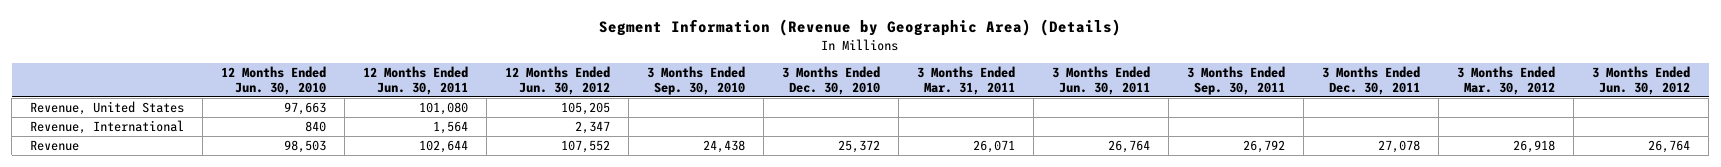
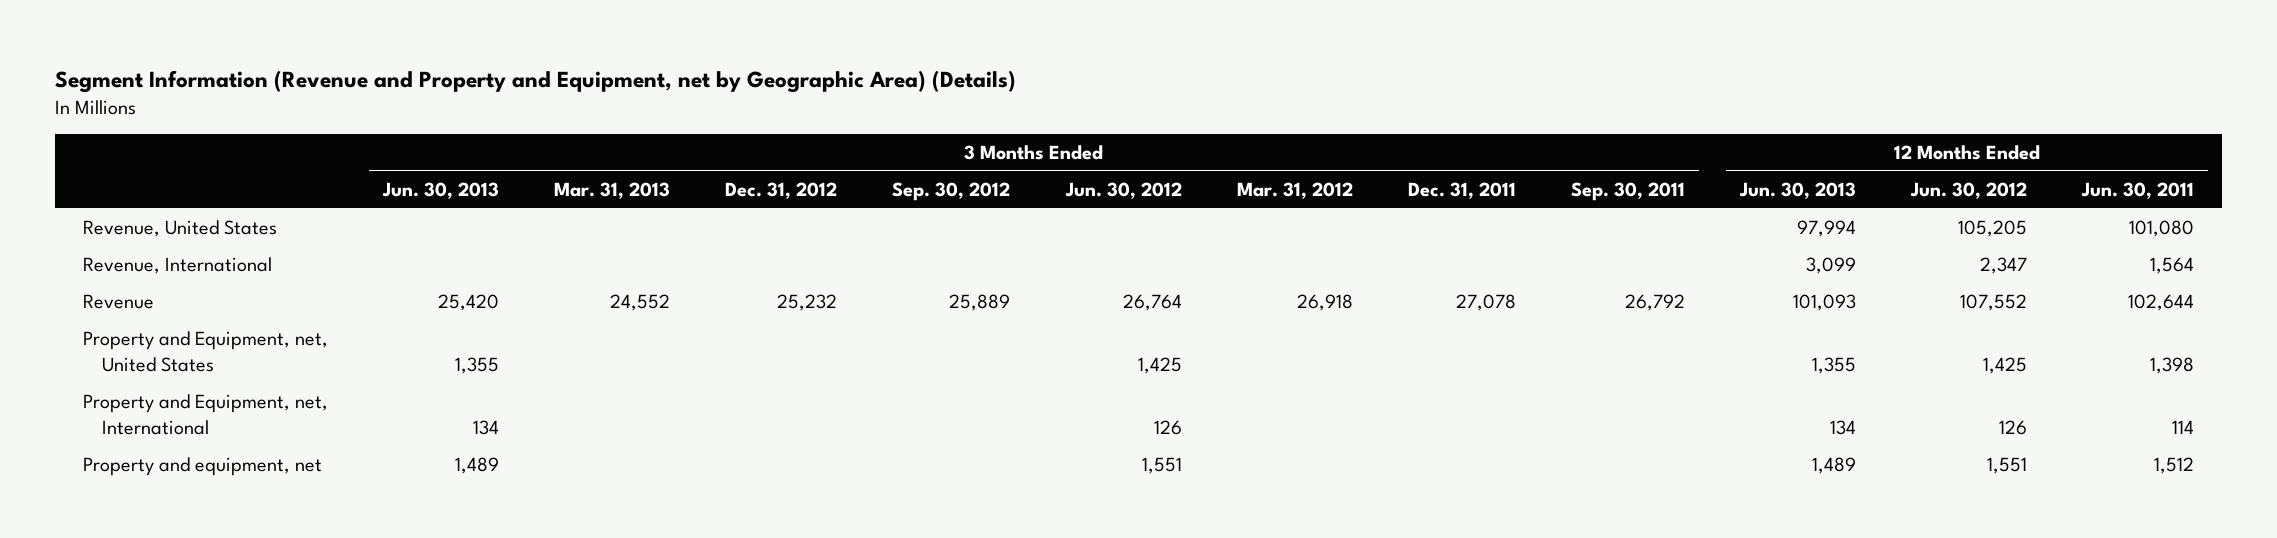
[599,19,1122,37] Segment Information (Revenue by Geographic Area) (Details) -> [55,69,1017,93] Segment Information (Revenue and Property and Equipment, net by Geographic Area) (Details)
[221,66,327,96] 12 Months Ended Jun. 30, 2010 -> none
[647,66,746,96] 3 Months Ended Sep. 30, 2010 -> none
[782,66,881,96] 3 Months Ended Dec. 30, 2010 -> none
[917,66,1016,96] 3 Months Ended Mar. 31, 2011 -> none
[1052,66,1151,96] 3 Months Ended Jun. 30, 2011 -> none
[1322,66,1421,96] 3 Months Ended Dec. 30, 2011 -> none
[1457,66,1556,96] 3 Months Ended Mar. 30, 2012 -> none
none -> [381,182,499,200] Jun. 30, 2013
none -> [554,182,671,200] Mar. 31, 2013
none -> [725,182,838,200] Dec. 31, 2012
none -> [892,182,1011,202] Sep. 30, 2012
none -> [1236,182,1353,200] Mar. 31, 2012
none -> [1407,182,1516,200] Dec. 31, 2011
none -> [1739,182,1857,200] Jun. 30, 2013
none -> [82,331,328,372] Property and Equipment, net, United States
none -> [82,394,328,435] Property and Equipment, net, International
none -> [82,457,322,477] Property and equipment, net

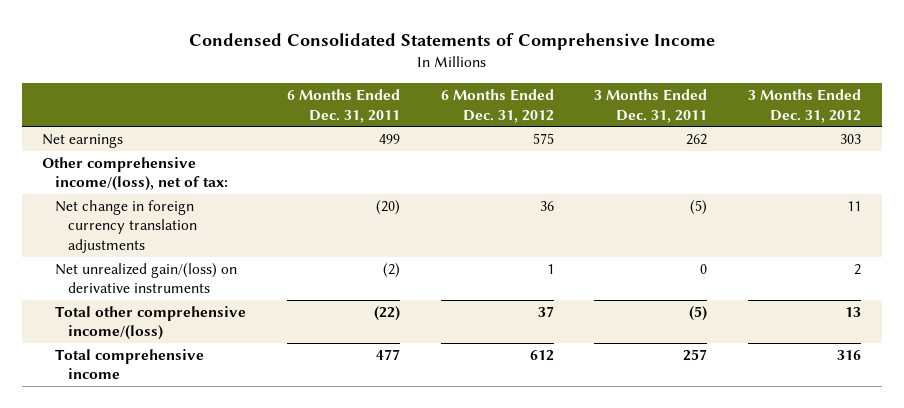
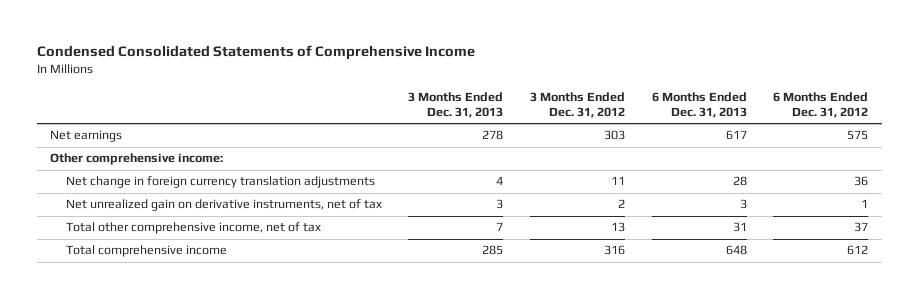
[286,89,400,123] 6 Months Ended Dec. 31, 2011 -> none
[594,89,708,123] 3 Months Ended Dec. 31, 2011 -> none
none -> [408,91,504,119] 3 Months Ended Dec. 31, 2013
none -> [651,91,747,119] 6 Months Ended Dec. 31, 2013
[42,156,229,192] Other comprehensive income/(loss), net of tax: -> [50,153,224,166] Other comprehensive income:
[55,262,238,294] Net unrealized gain/(loss) on derivative instruments -> [65,199,382,212] Net unrealized gain on derivative instruments, net of tax
[55,305,247,341] Total other comprehensive income/(loss) -> [65,222,321,235] Total other comprehensive income, net of tax

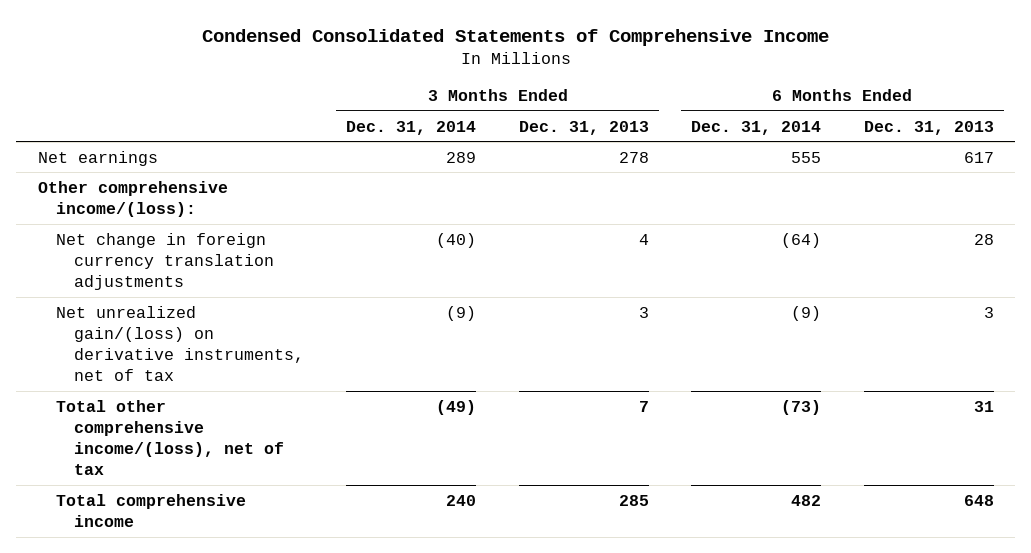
[530,91,626,119] 3 Months Ended Dec. 31, 2012 -> none
[773,91,869,119] 6 Months Ended Dec. 31, 2012 -> none
none -> [346,120,477,135] Dec. 31, 2014
none -> [691,120,822,135] Dec. 31, 2014
[50,153,224,166] Other comprehensive income: -> [37,180,228,217] Other comprehensive income/(loss):
[65,199,382,212] Net unrealized gain on derivative instruments, net of tax -> [55,305,305,382] Net unrealized gain/(loss) on derivative instruments, net of tax
[65,222,321,235] Total other comprehensive income, net of tax -> [55,399,285,476] Total other comprehensive income/(loss), net of tax

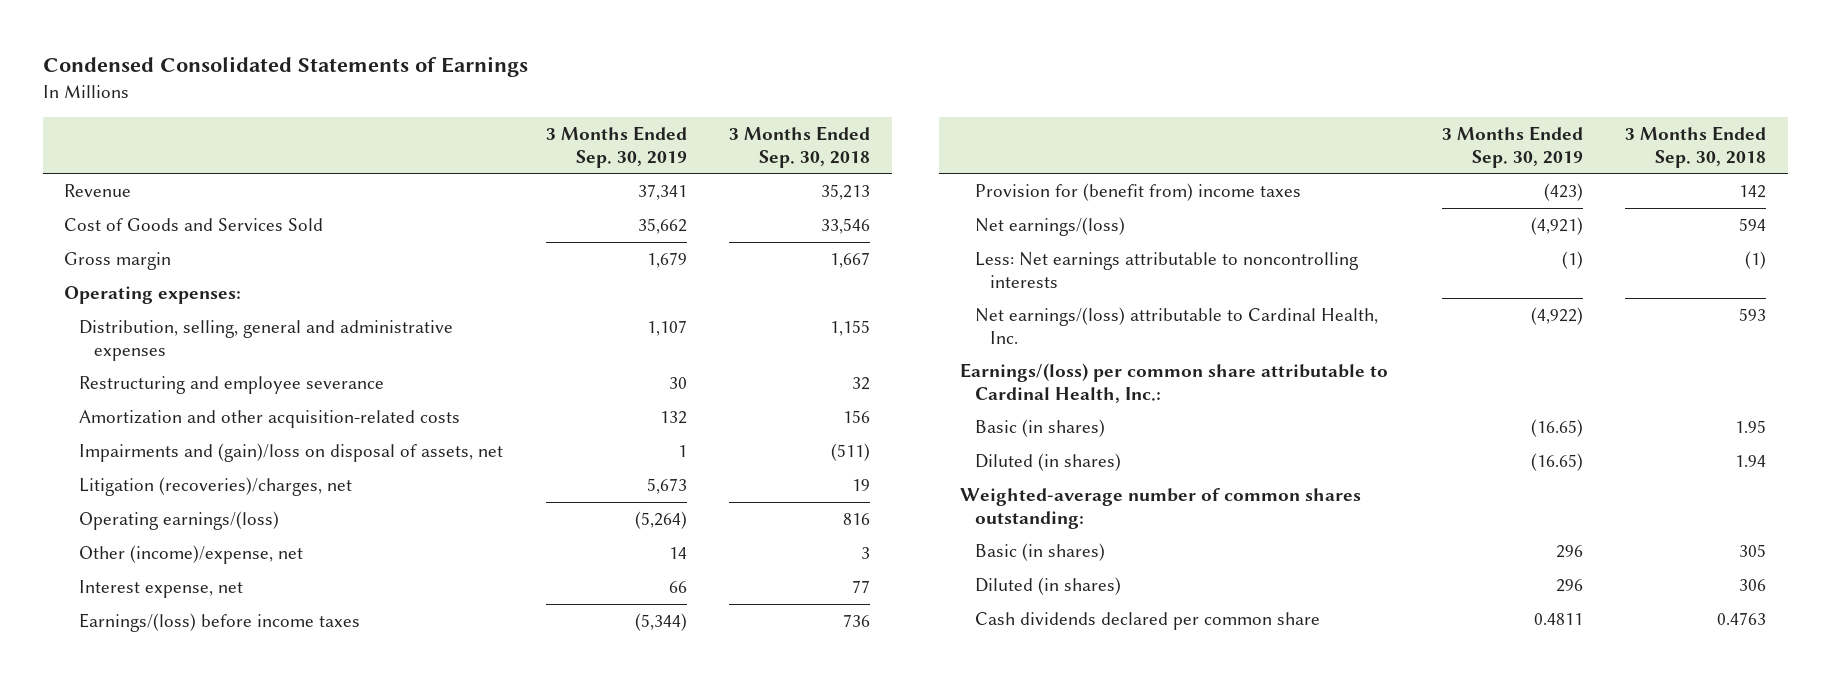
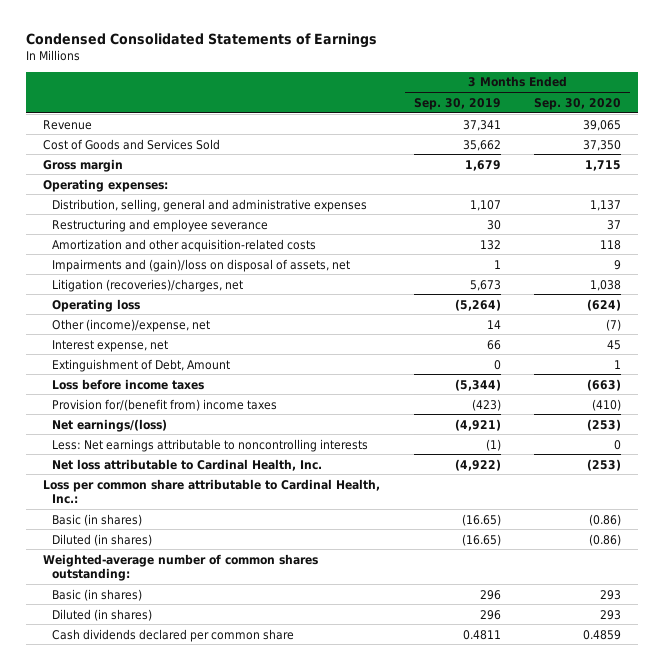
[729,125,871,168] 3 Months Ended Sep. 30, 2018 -> none
none -> [534,97,622,110] Sep. 30, 2020
[79,510,280,530] Operating earnings/(loss) -> [51,298,140,312] Operating loss
none -> [51,358,230,372] Extinguishment of Debt, Amount
[79,612,361,632] Earnings/(loss) before income taxes -> [51,378,204,390] Loss before income taxes
[975,182,1302,201] Provision for (benefit from) income taxes -> [51,398,277,411] Provision for/(benefit from) income taxes
[975,306,1379,344] Net earnings/(loss) attributable to Cardinal Health, Inc. -> [51,458,322,471] Net loss attributable to Cardinal Health, Inc.
[960,362,1389,403] Earnings/(loss) per common share attributable to Cardinal Health, Inc.: -> [42,478,380,505] Loss per common share attributable to Cardinal Health, Inc.:

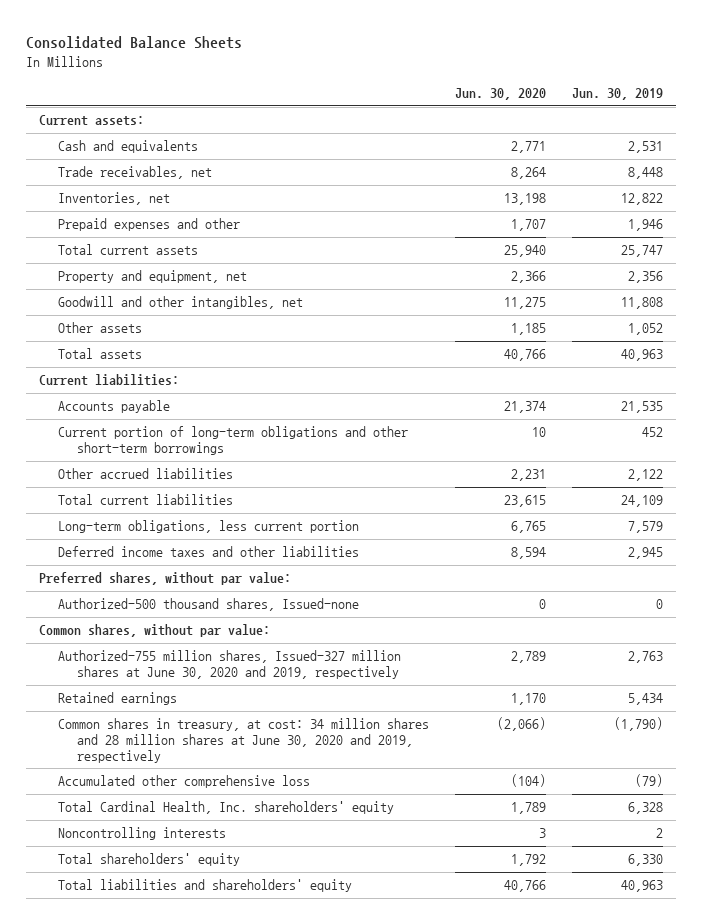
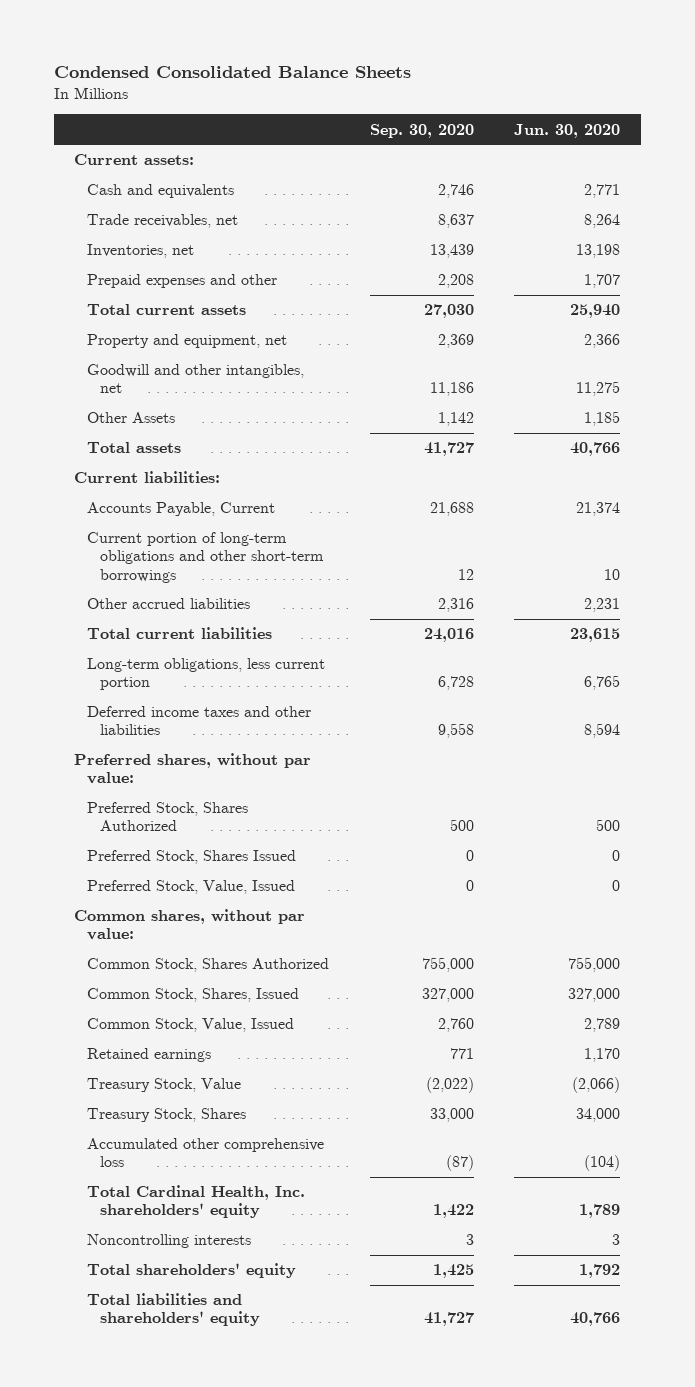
[26,36,243,50] Consolidated Balance Sheets -> [53,66,411,79] Condensed Consolidated Balance Sheets
[571,87,663,100] Jun. 30, 2019 -> none
none -> [369,123,474,138] Sep. 30, 2020
[57,322,142,334] Other assets -> [87,412,176,424] Other Assets
[57,400,170,414] Accounts payable -> [87,502,276,517] Accounts Payable, Current
none -> [87,802,249,832] Preferred Stock, Shares Authorized
none -> [87,850,297,865] Preferred Stock, Shares Issued
[57,598,359,612] Authorized-500 thousand shares, Issued-none -> [87,880,296,895] Preferred Stock, Value, Issued
none -> [87,958,330,973] Common Stock, Shares Authorized
none -> [87,988,300,1003] Common Stock, Shares, Issued
[57,650,401,680] Authorized-755 million shares, Issued-327 million shares at June 30, 2020 and 2019, respectively -> [87,1018,295,1033] Common Stock, Value, Issued
[57,718,429,763] Common shares in treasury, at cost: 34 million shares and 28 million shares at June 30, 2020 and 2019, respectively -> [87,1078,242,1093] Treasury Stock, Value
none -> [87,1108,247,1123] Treasury Stock, Shares

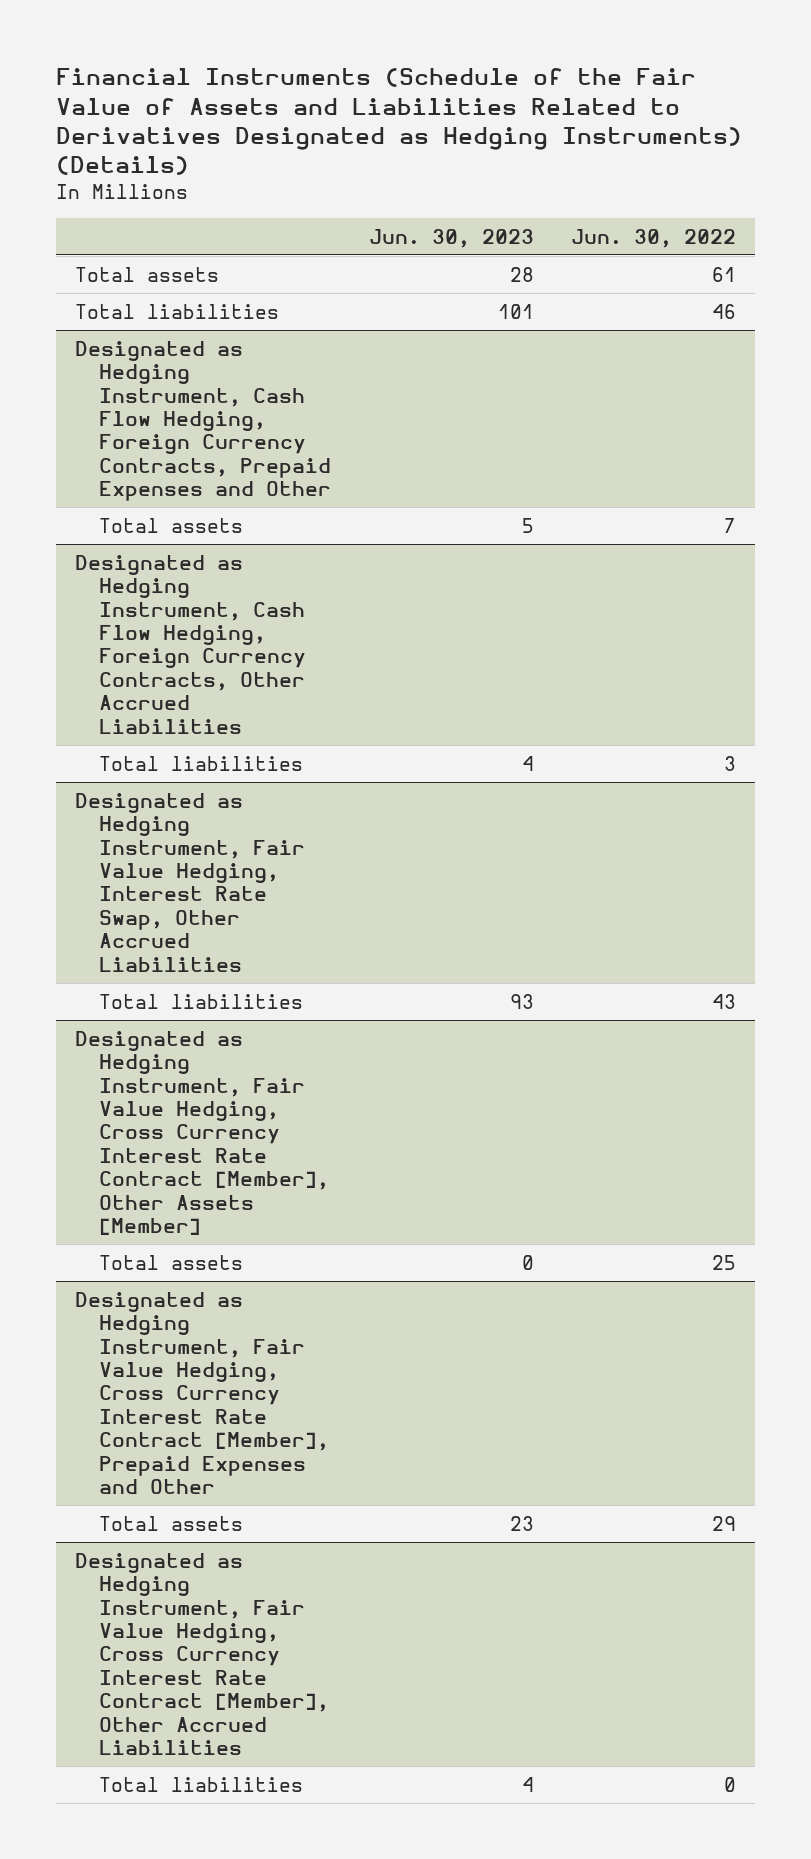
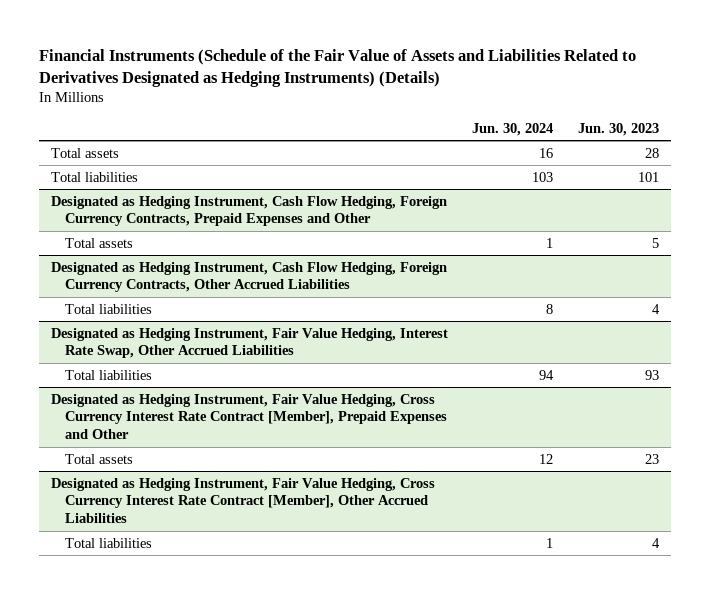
[571,228,737,248] Jun. 30, 2022 -> none
none -> [472,123,554,137] Jun. 30, 2024
[74,1030,330,1236] Designated as Hedging Instrument, Fair Value Hedging, Cross Currency Interest Rate Contract [Member], Other Assets [Member] -> none
[99,1254,244,1270] Total assets -> none

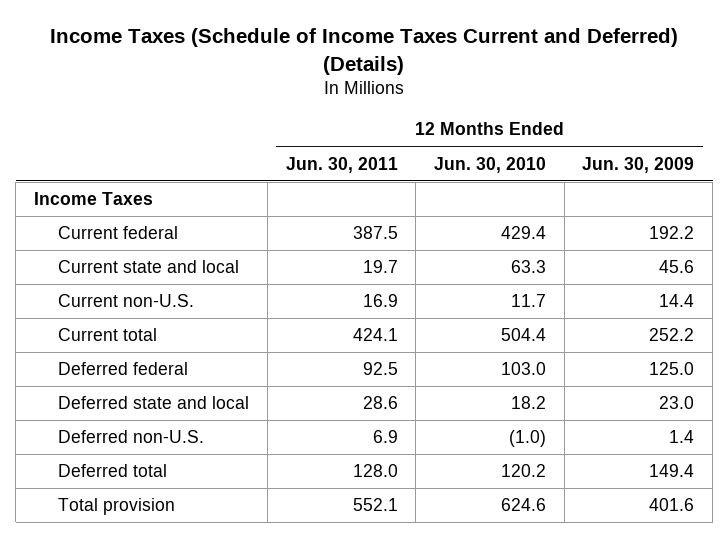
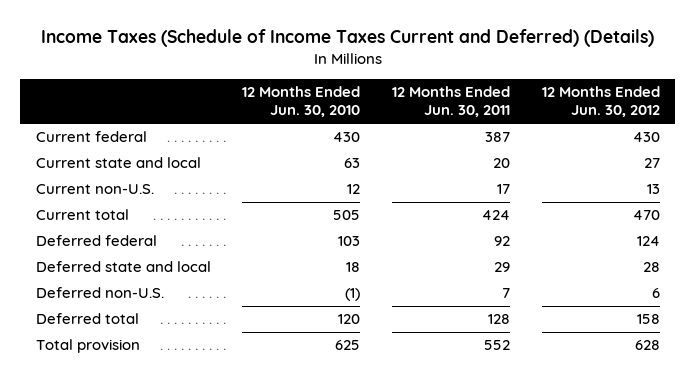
[582,156,695,173] Jun. 30, 2009 -> none
none -> [541,86,660,118] 12 Months Ended Jun. 30, 2012
[33,192,153,206] Income Taxes -> none
[352,226,398,240] 387.5 -> [484,132,510,143] 387
[500,226,546,240] 429.4 -> [333,132,361,143] 430
[362,260,398,274] 19.7 -> [492,158,510,169] 20
[510,260,546,274] 63.3 -> [344,158,361,169] 63
[362,294,398,308] 16.9 -> [496,184,510,195] 17
[510,294,546,308] 11.7 -> [347,184,361,195] 12
[352,328,398,342] 424.1 -> [481,210,510,221] 424
[500,328,546,342] 504.4 -> [333,210,361,221] 505
[362,362,398,376] 92.5 -> [493,236,510,247] 92
[500,362,546,376] 103.0 -> [338,236,361,247] 103
[362,396,398,410] 28.6 -> [493,262,510,273] 29
[510,396,546,410] 18.2 -> [346,262,361,273] 18
[372,430,398,444] 6.9 -> [501,288,510,299] 7
[508,430,546,448] (1.0) -> [345,288,361,302] (1)
[352,464,398,478] 128.0 -> [487,314,510,325] 128
[500,464,546,478] 120.2 -> [338,314,361,325] 120
[352,498,398,512] 552.1 -> [483,340,510,351] 552
[500,498,546,512] 624.6 -> [335,340,361,351] 625

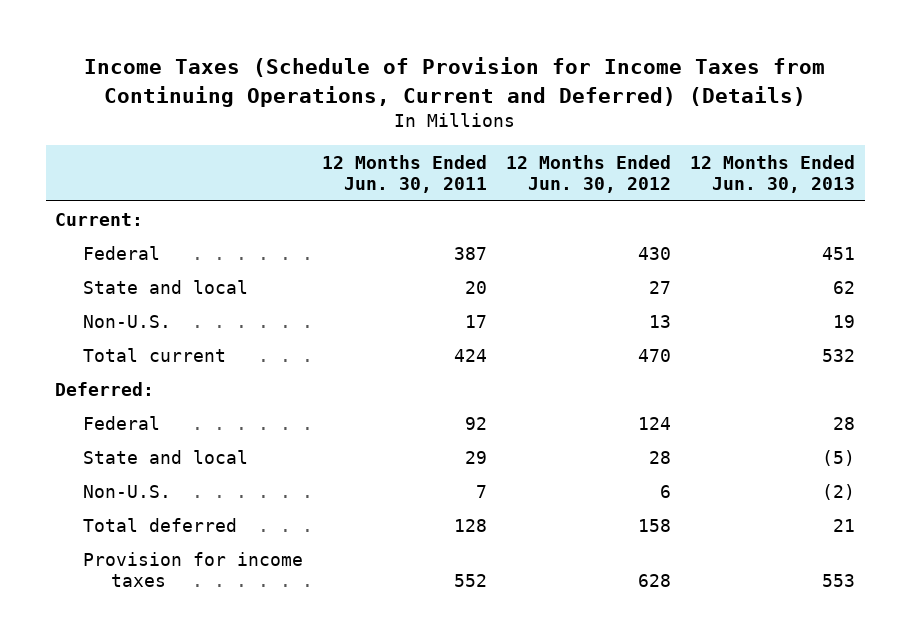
[40,29,654,48] Income Taxes (Schedule of Income Taxes Current and Deferred) (Details) -> [84,57,826,107] Income Taxes (Schedule of Provision for Income Taxes from Continuing Operations, Current and Deferred) (Details)
[242,86,361,118] 12 Months Ended Jun. 30, 2010 -> none
none -> [690,155,856,194] 12 Months Ended Jun. 30, 2013
none -> [55,212,144,226] Current:
[35,131,147,143] Current federal -> [83,245,161,260] Federal
[35,157,201,169] Current state and local -> [83,279,249,294] State and local
[35,184,154,195] Current non-U.S. -> [83,314,172,328] Non-U.S.
[35,209,129,221] Current total -> [83,347,227,362] Total current
none -> [55,381,155,396] Deferred:
[35,235,157,247] Deferred federal -> [83,415,161,430] Federal
[35,261,211,273] Deferred state and local -> [83,449,249,464] State and local
[35,287,164,299] Deferred non-U.S. -> [83,484,172,498] Non-U.S.
[35,313,139,325] Deferred total -> [83,517,238,532] Total deferred
[35,339,140,354] Total provision -> [83,551,304,588] Provision for income taxes

